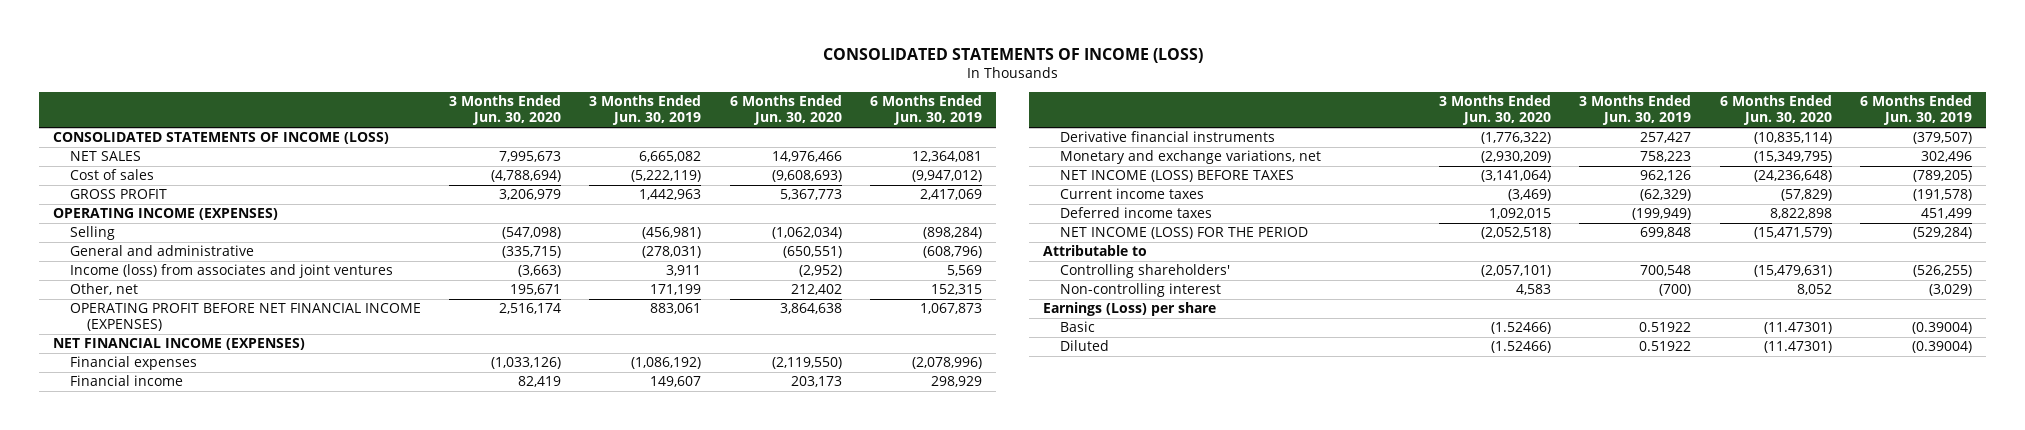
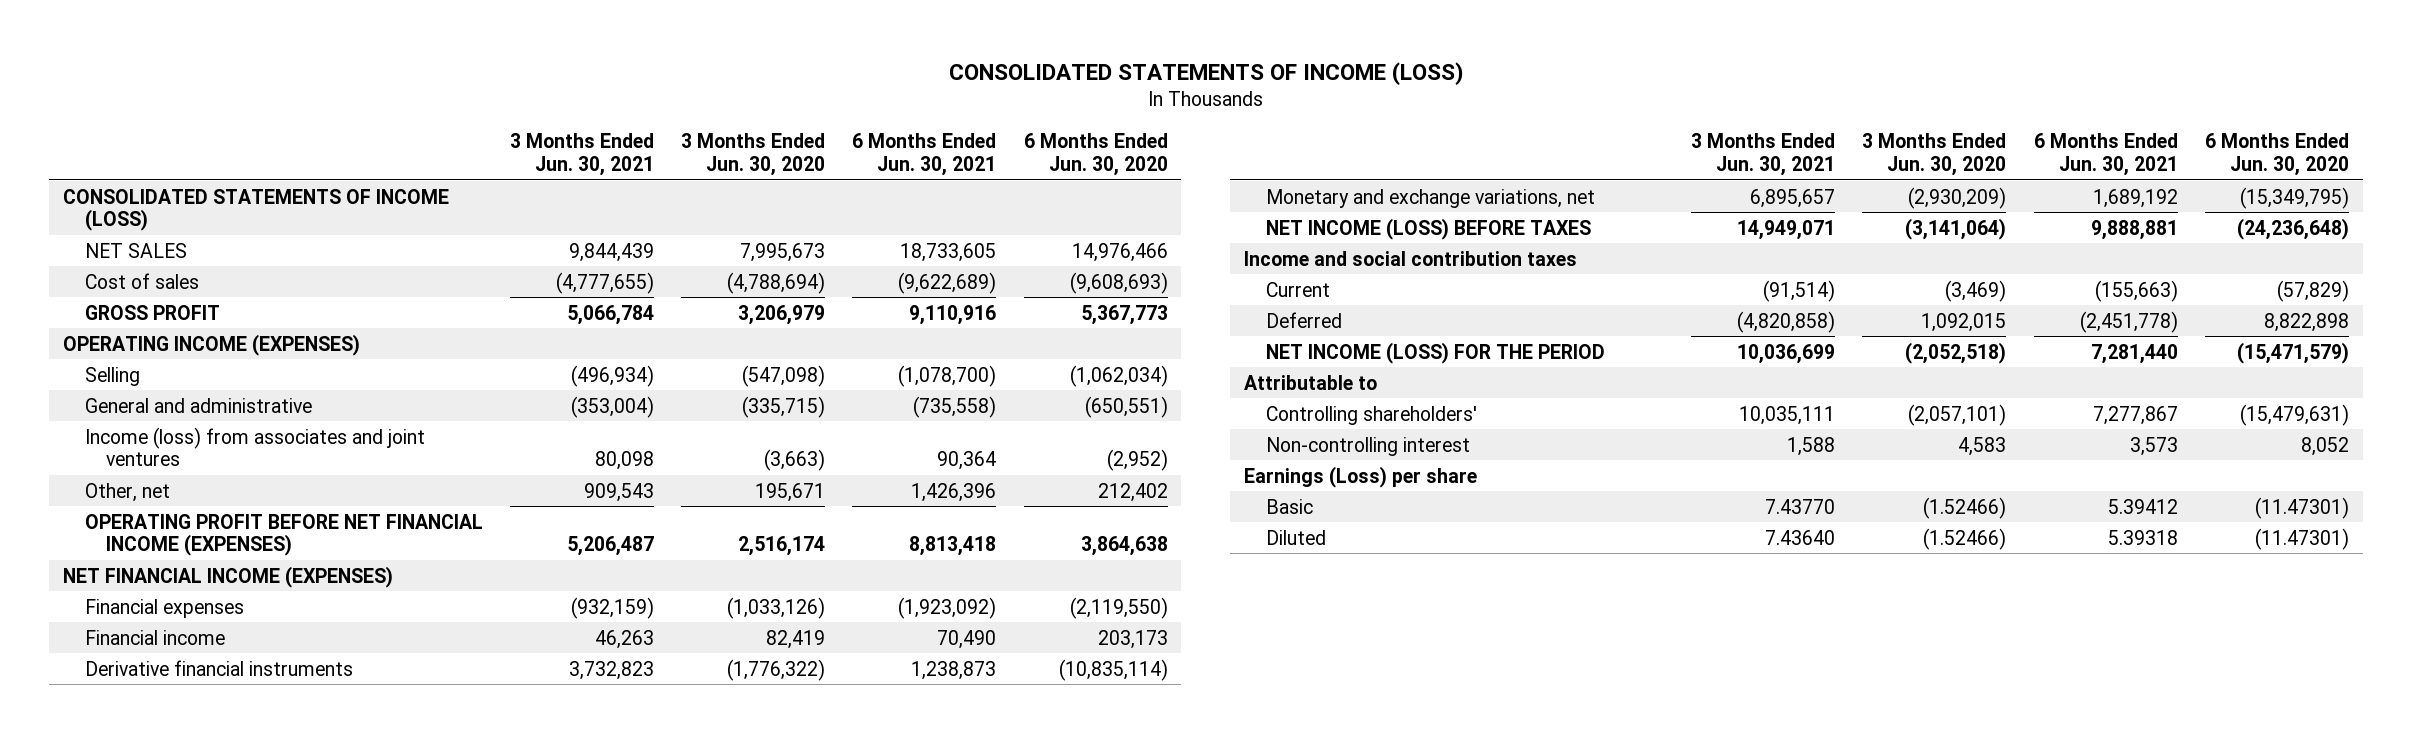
[589,95,702,126] 3 Months Ended Jun. 30, 2019 -> none
[869,95,982,126] 6 Months Ended Jun. 30, 2019 -> none
none -> [509,133,654,177] 3 Months Ended Jun. 30, 2021
none -> [852,133,997,177] 6 Months Ended Jun. 30, 2021
none -> [1244,250,1578,266] Income and social contribution taxes
[1060,188,1205,200] Current income taxes -> [1265,281,1330,297] Current
[1060,207,1213,219] Deferred income taxes -> [1265,311,1342,328] Deferred

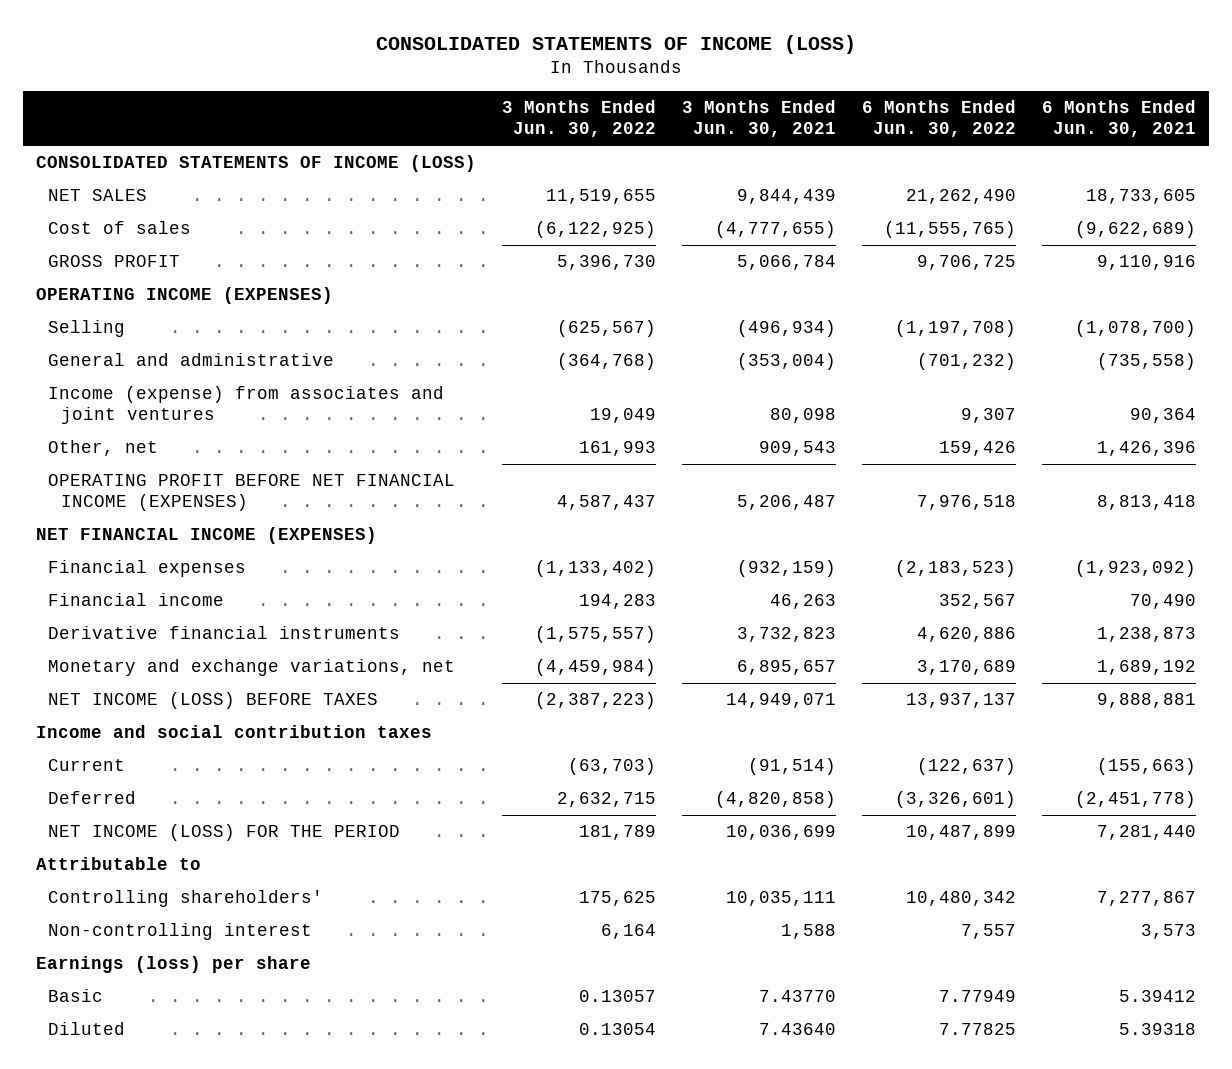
[681,133,826,177] 3 Months Ended Jun. 30, 2020 -> none
[1023,133,1168,177] 6 Months Ended Jun. 30, 2020 -> none
none -> [502,100,657,138] 3 Months Ended Jun. 30, 2022
none -> [862,100,1017,138] 6 Months Ended Jun. 30, 2022
[84,426,425,467] Income (loss) from associates and joint ventures -> [48,386,445,425] Income (expense) from associates and joint ventures
[1244,465,1478,488] Earnings (Loss) per share -> [36,956,312,974] Earnings (loss) per share

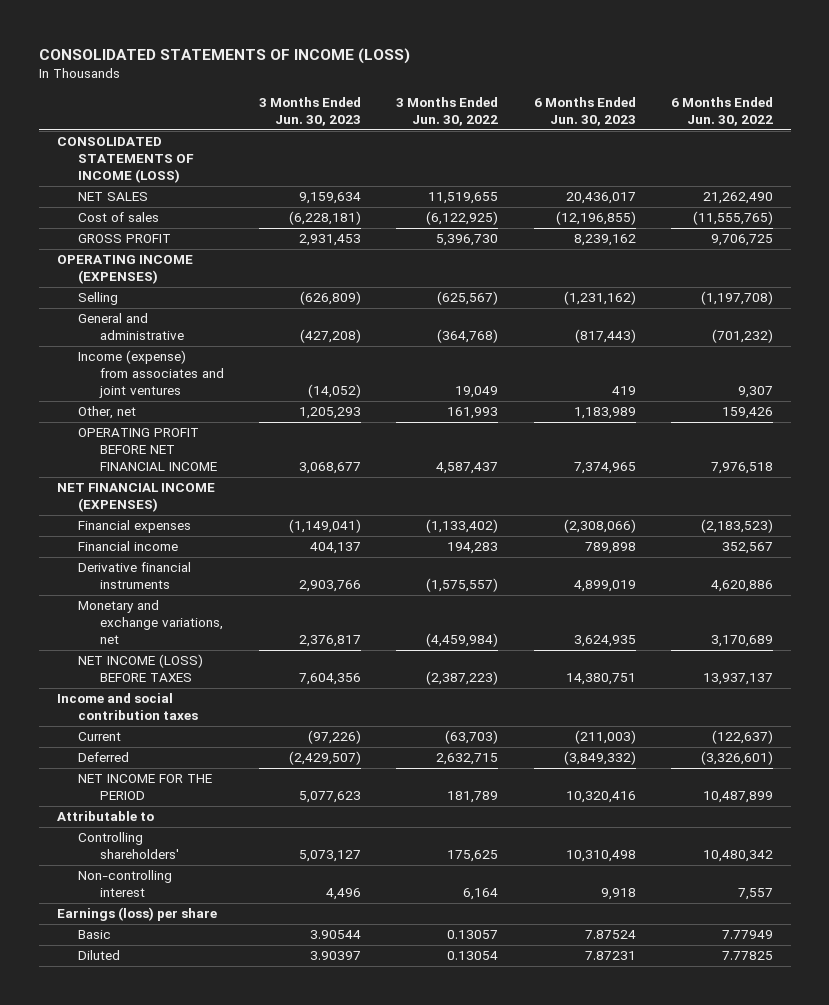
[682,100,837,138] 3 Months Ended Jun. 30, 2021 -> none
[1042,100,1197,138] 6 Months Ended Jun. 30, 2021 -> none
none -> [258,97,361,127] 3 Months Ended Jun. 30, 2023
none -> [533,97,636,127] 6 Months Ended Jun. 30, 2023
[48,474,456,512] OPERATING PROFIT BEFORE NET FINANCIAL INCOME (EXPENSES) -> [78,428,217,472] OPERATING PROFIT BEFORE NET FINANCIAL INCOME
[48,824,401,842] NET INCOME (LOSS) FOR THE PERIOD -> [78,774,213,801] NET INCOME FOR THE PERIOD

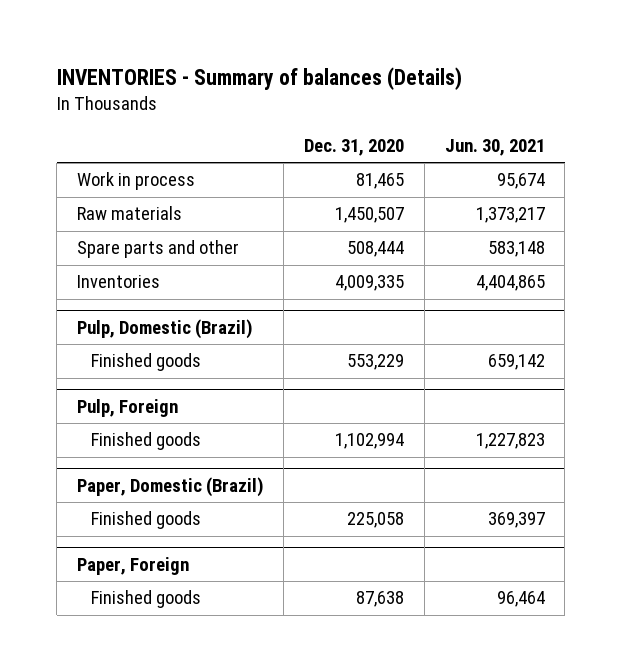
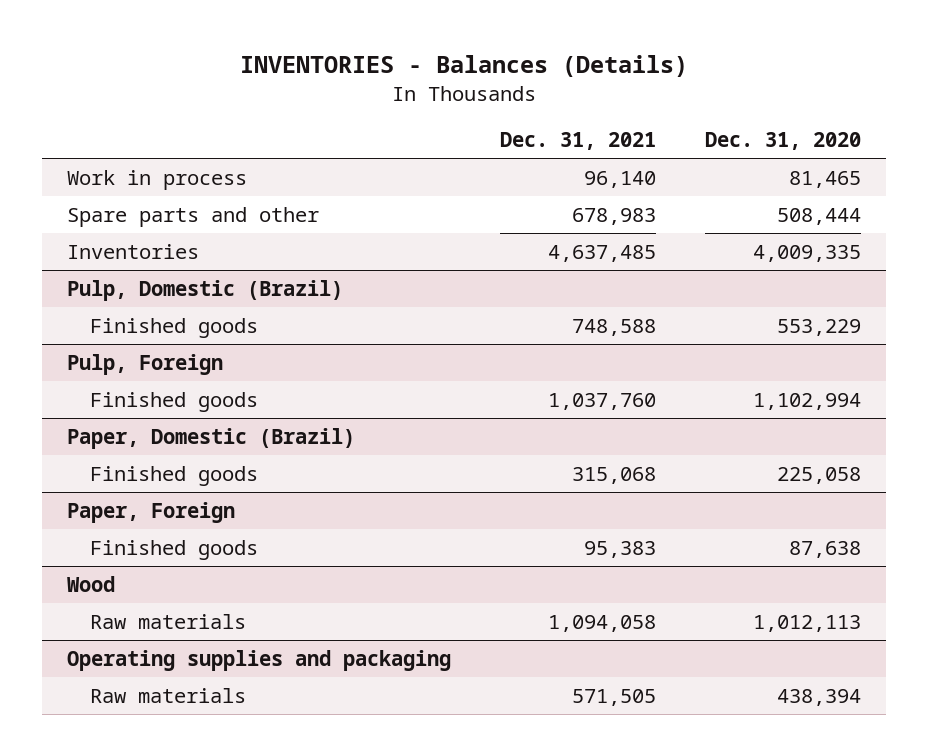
[56,67,462,91] INVENTORIES - Summary of balances (Details) -> [239,55,688,78] INVENTORIES - Balances (Details)
[444,139,545,157] Jun. 30, 2021 -> none
none -> [499,131,656,150] Dec. 31, 2021
[76,206,182,221] Raw materials -> none
none -> [66,575,115,592] Wood
none -> [89,613,246,629] Raw materials
none -> [66,649,451,671] Operating supplies and packaging
none -> [89,687,246,703] Raw materials

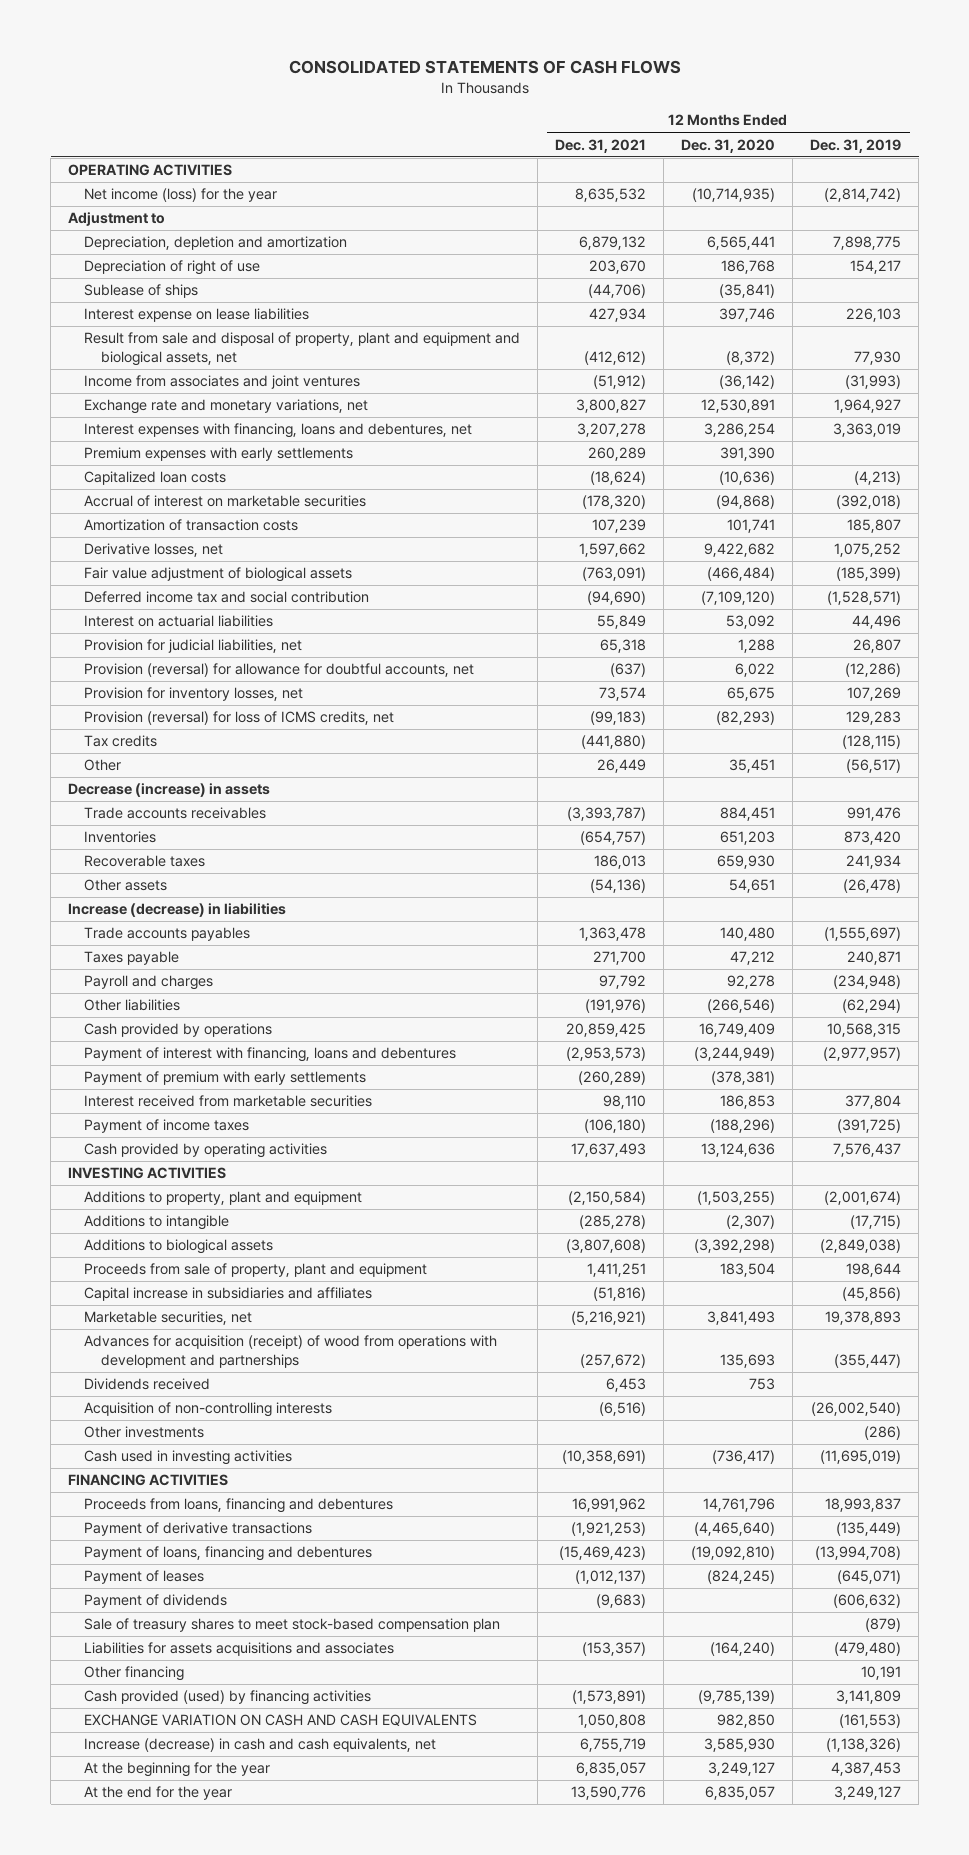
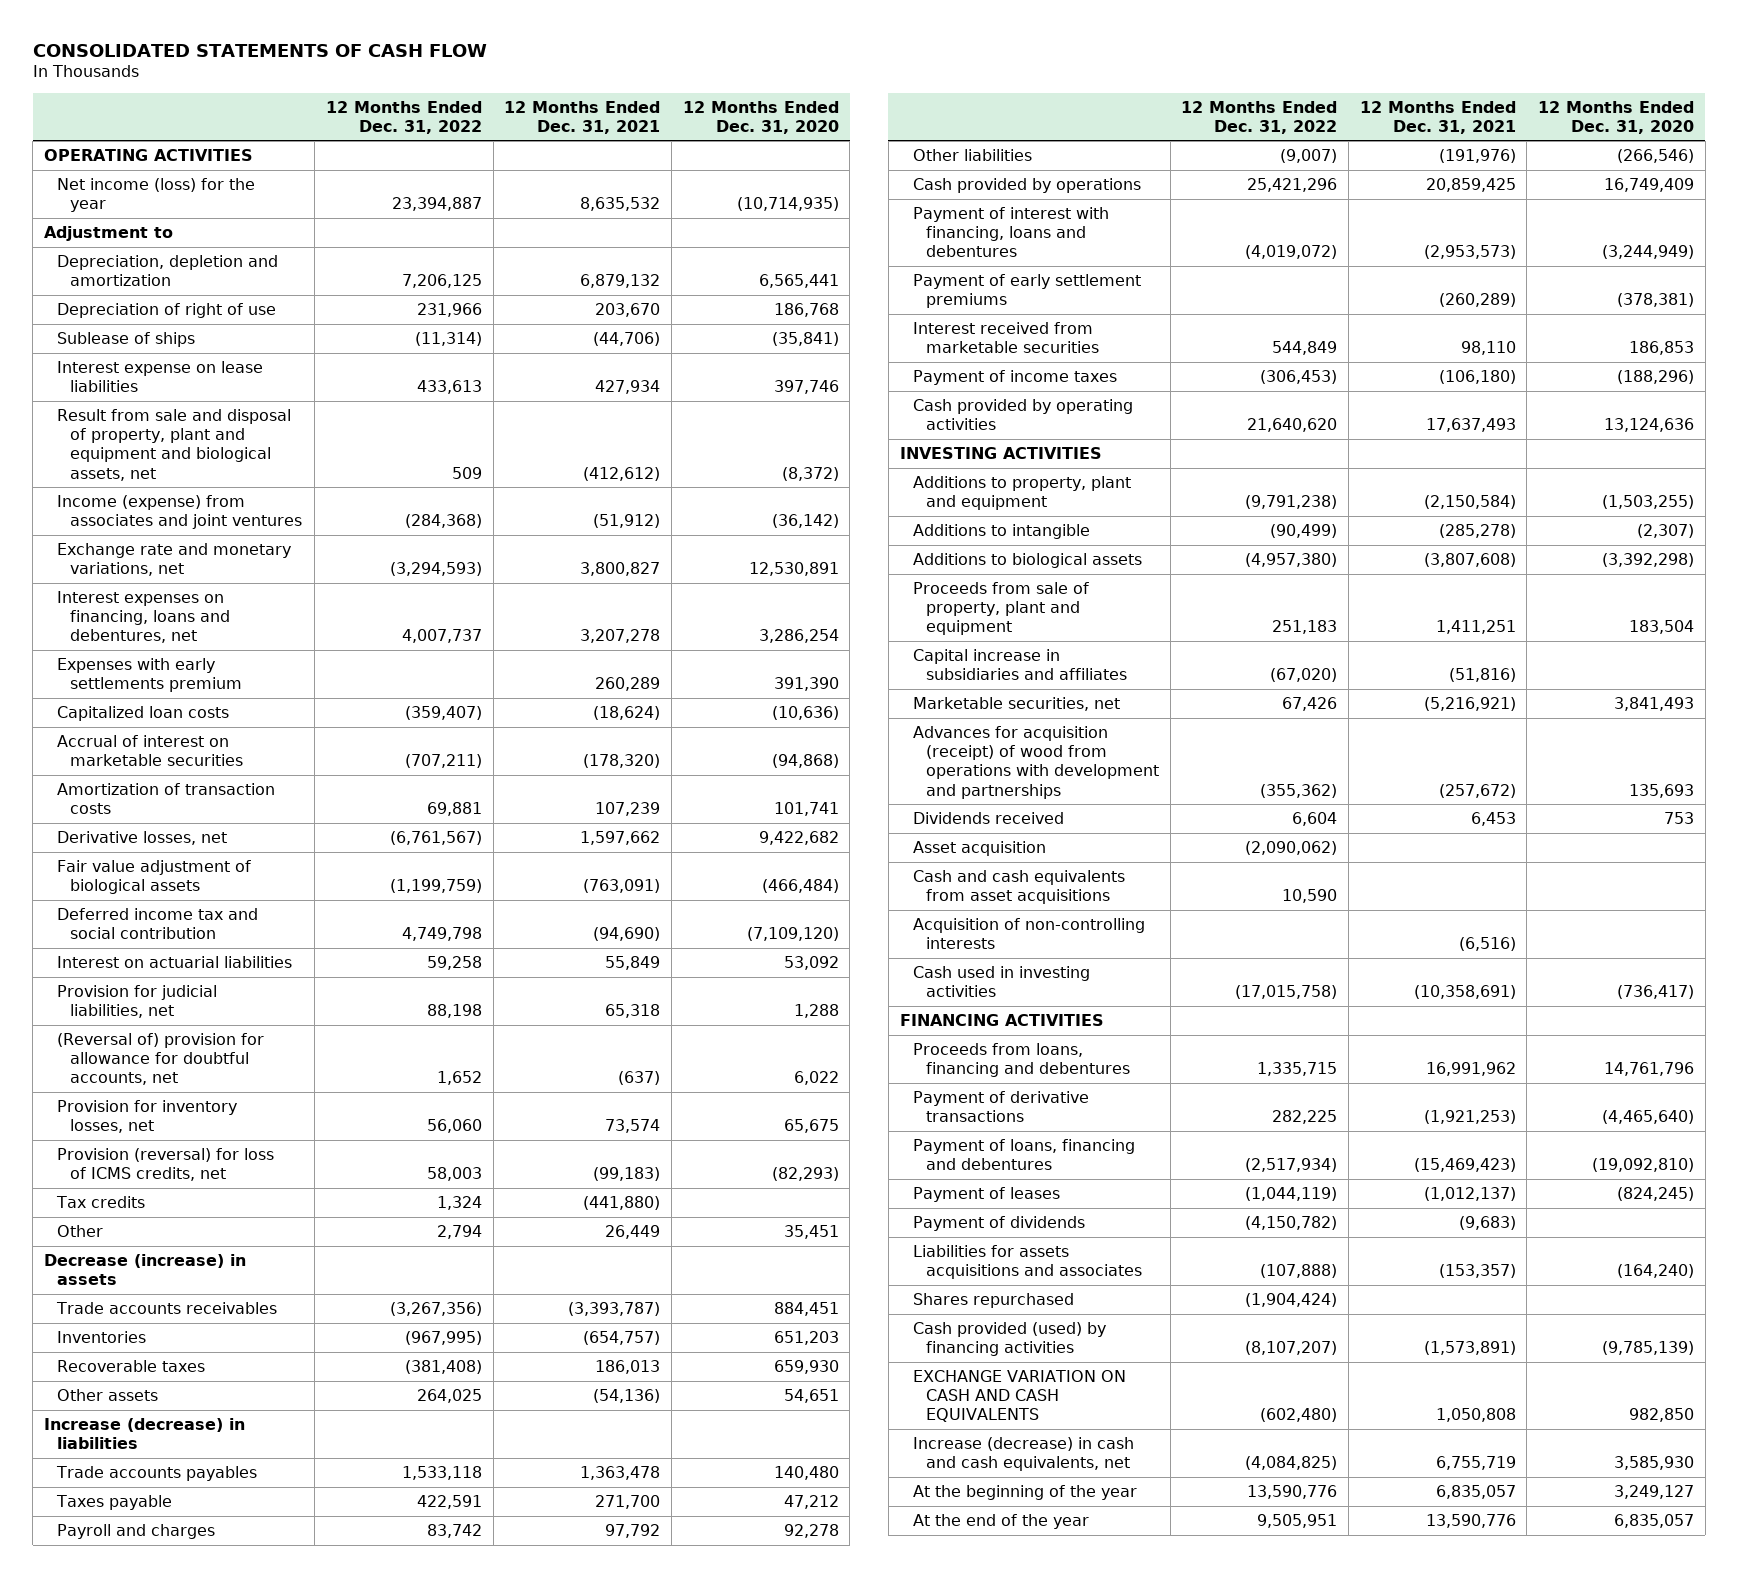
[288,60,681,75] CONSOLIDATED STATEMENTS OF CASH FLOWS -> [32,43,487,57] CONSOLIDATED STATEMENTS OF CASH FLOW
[810,138,902,153] Dec. 31, 2019 -> none
none -> [325,100,482,134] 12 Months Ended Dec. 31, 2022
[84,375,361,390] Income from associates and joint ventures -> [57,494,303,530] Income (expense) from associates and joint ventures
[84,423,473,439] Interest expenses with financing, loans and debentures, net -> [57,590,231,644] Interest expenses on financing, loans and debentures, net
[84,447,354,462] Premium expenses with early settlements -> [57,657,243,693] Expenses with early settlements premium
[84,663,475,678] Provision (reversal) for allowance for doubtful accounts, net -> [57,1032,265,1086] (Reversal of) provision for allowance for doubtful accounts, net
[84,1071,367,1086] Payment of premium with early settlements -> [912,273,1141,309] Payment of early settlement premiums
none -> [912,840,1046,856] Asset acquisition
none -> [912,869,1125,905] Cash and cash equivalents from asset acquisitions
[84,1426,205,1439] Other investments -> none
[84,1618,501,1633] Sale of treasury shares to meet stock-based compensation plan -> none
[84,1666,185,1682] Other financing -> none
none -> [912,1292,1074,1308] Shares repurchased
[84,1762,271,1778] At the beginning for the year -> [912,1484,1137,1500] At the beginning of the year
[84,1786,233,1801] At the end for the year -> [912,1513,1089,1529] At the end of the year

